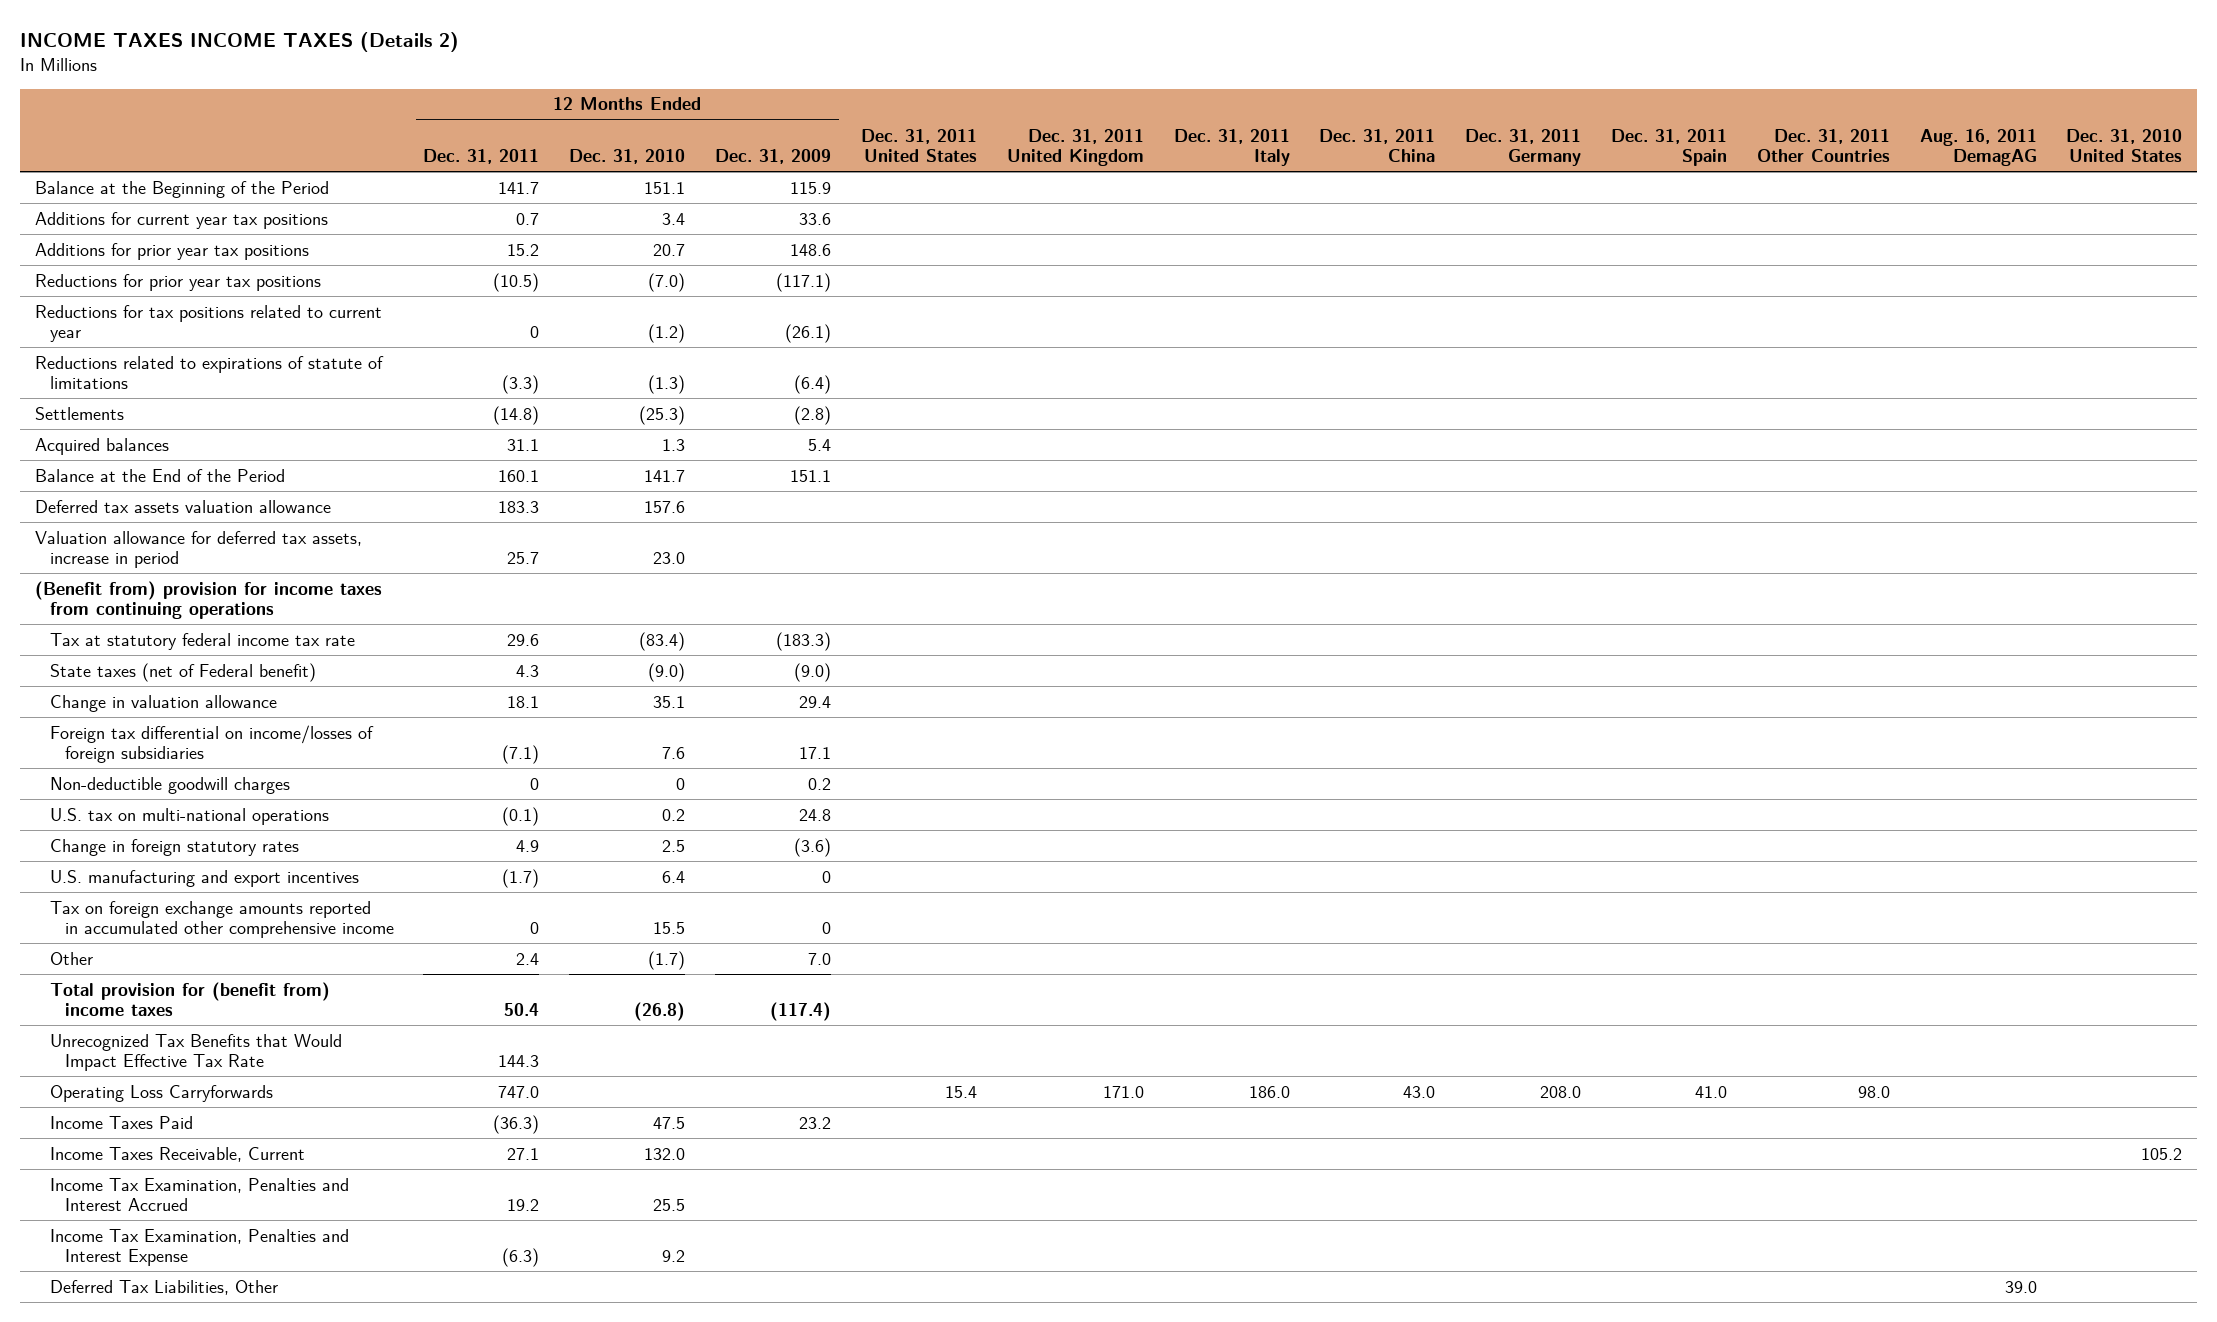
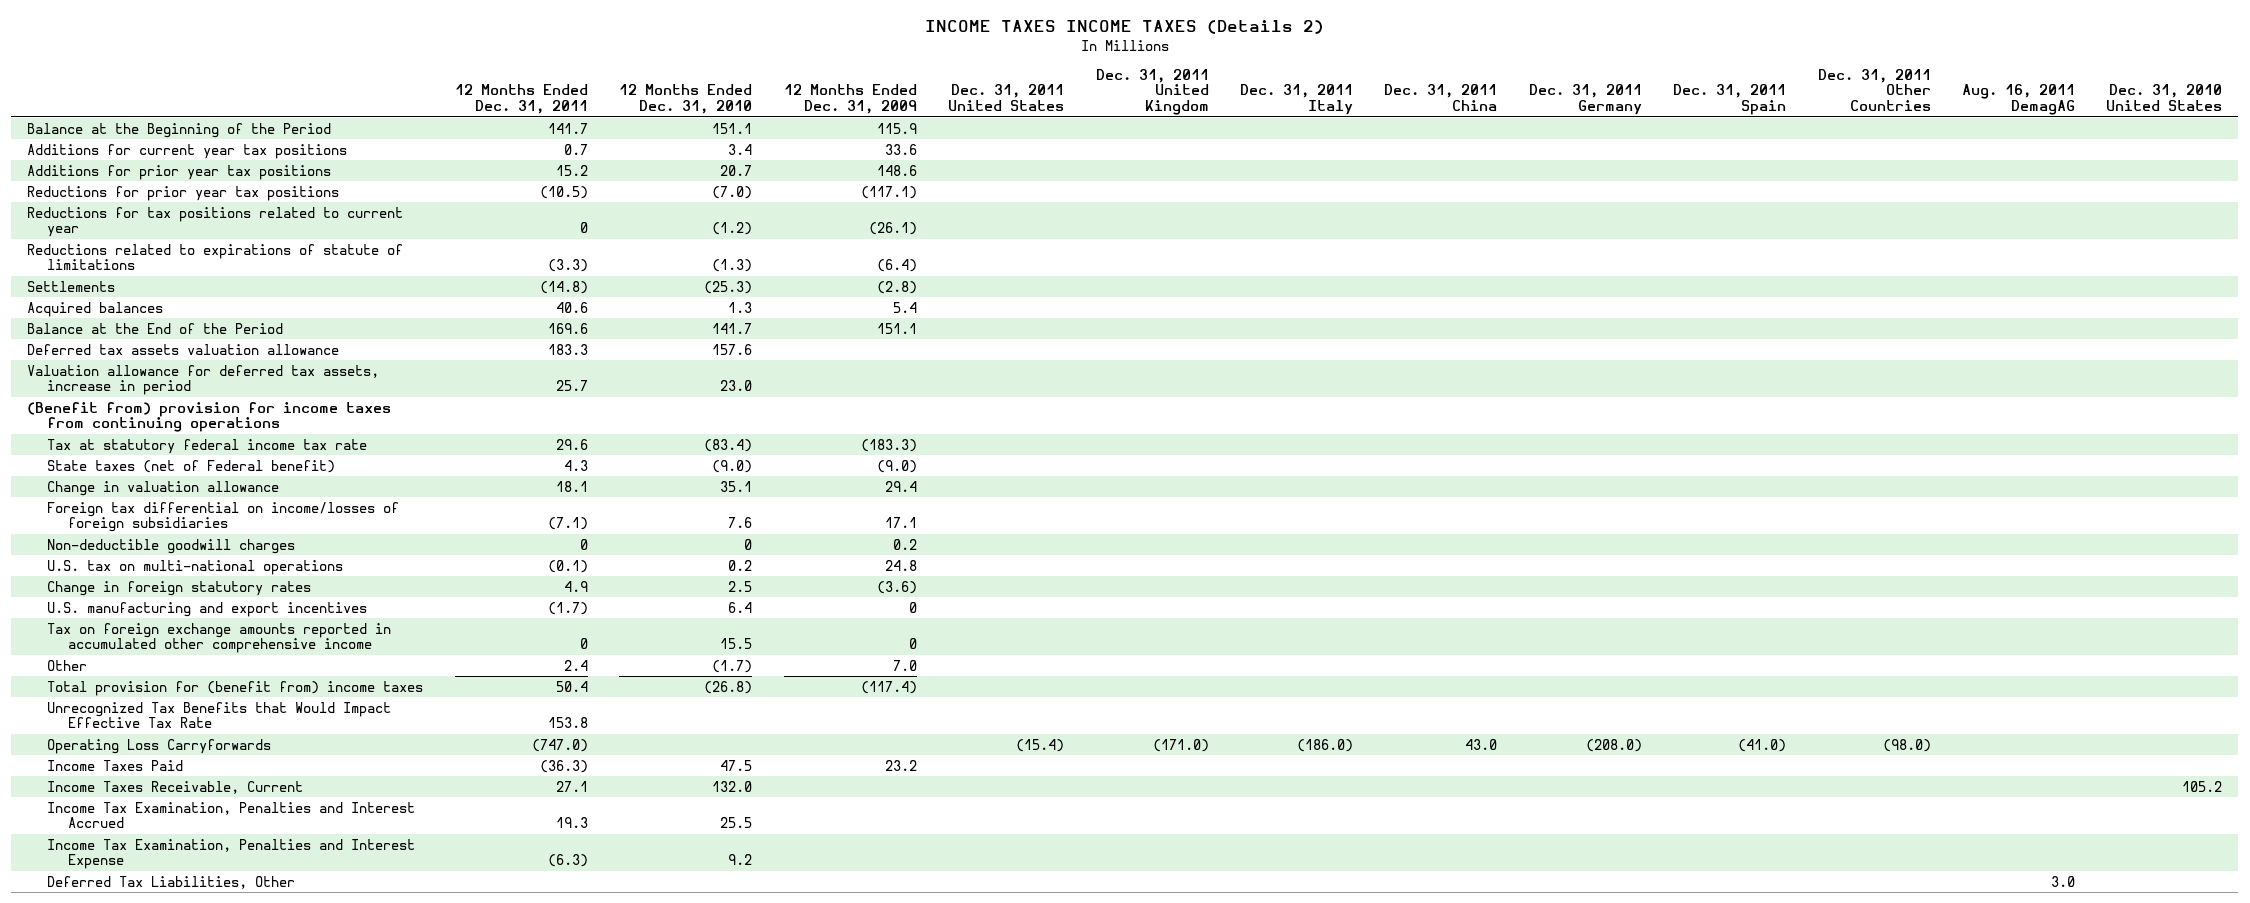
[507,438,540,451] 31.1 -> [555,301,588,313] 40.6
[498,469,540,482] 160.1 -> [547,322,588,334] 169.6
[498,1055,540,1068] 144.3 -> [547,717,588,729] 153.8
[498,1085,540,1098] 747.0 -> [531,738,588,752] (747.0)
[944,1085,977,1098] 15.4 -> [1016,738,1065,752] (15.4)
[1102,1085,1144,1098] 171.0 -> [1152,738,1209,752] (171.0)
[1248,1085,1290,1098] 186.0 -> [1296,738,1353,752] (186.0)
[1540,1085,1582,1098] 208.0 -> [1585,738,1642,752] (208.0)
[1695,1085,1728,1098] 41.0 -> [1738,738,1787,752] (41.0)
[1857,1085,1890,1098] 98.0 -> [1882,738,1931,752] (98.0)
[507,1199,540,1212] 19.2 -> [555,817,588,829] 19.3
[2004,1280,2037,1293] 39.0 -> [2051,875,2076,887] 3.0

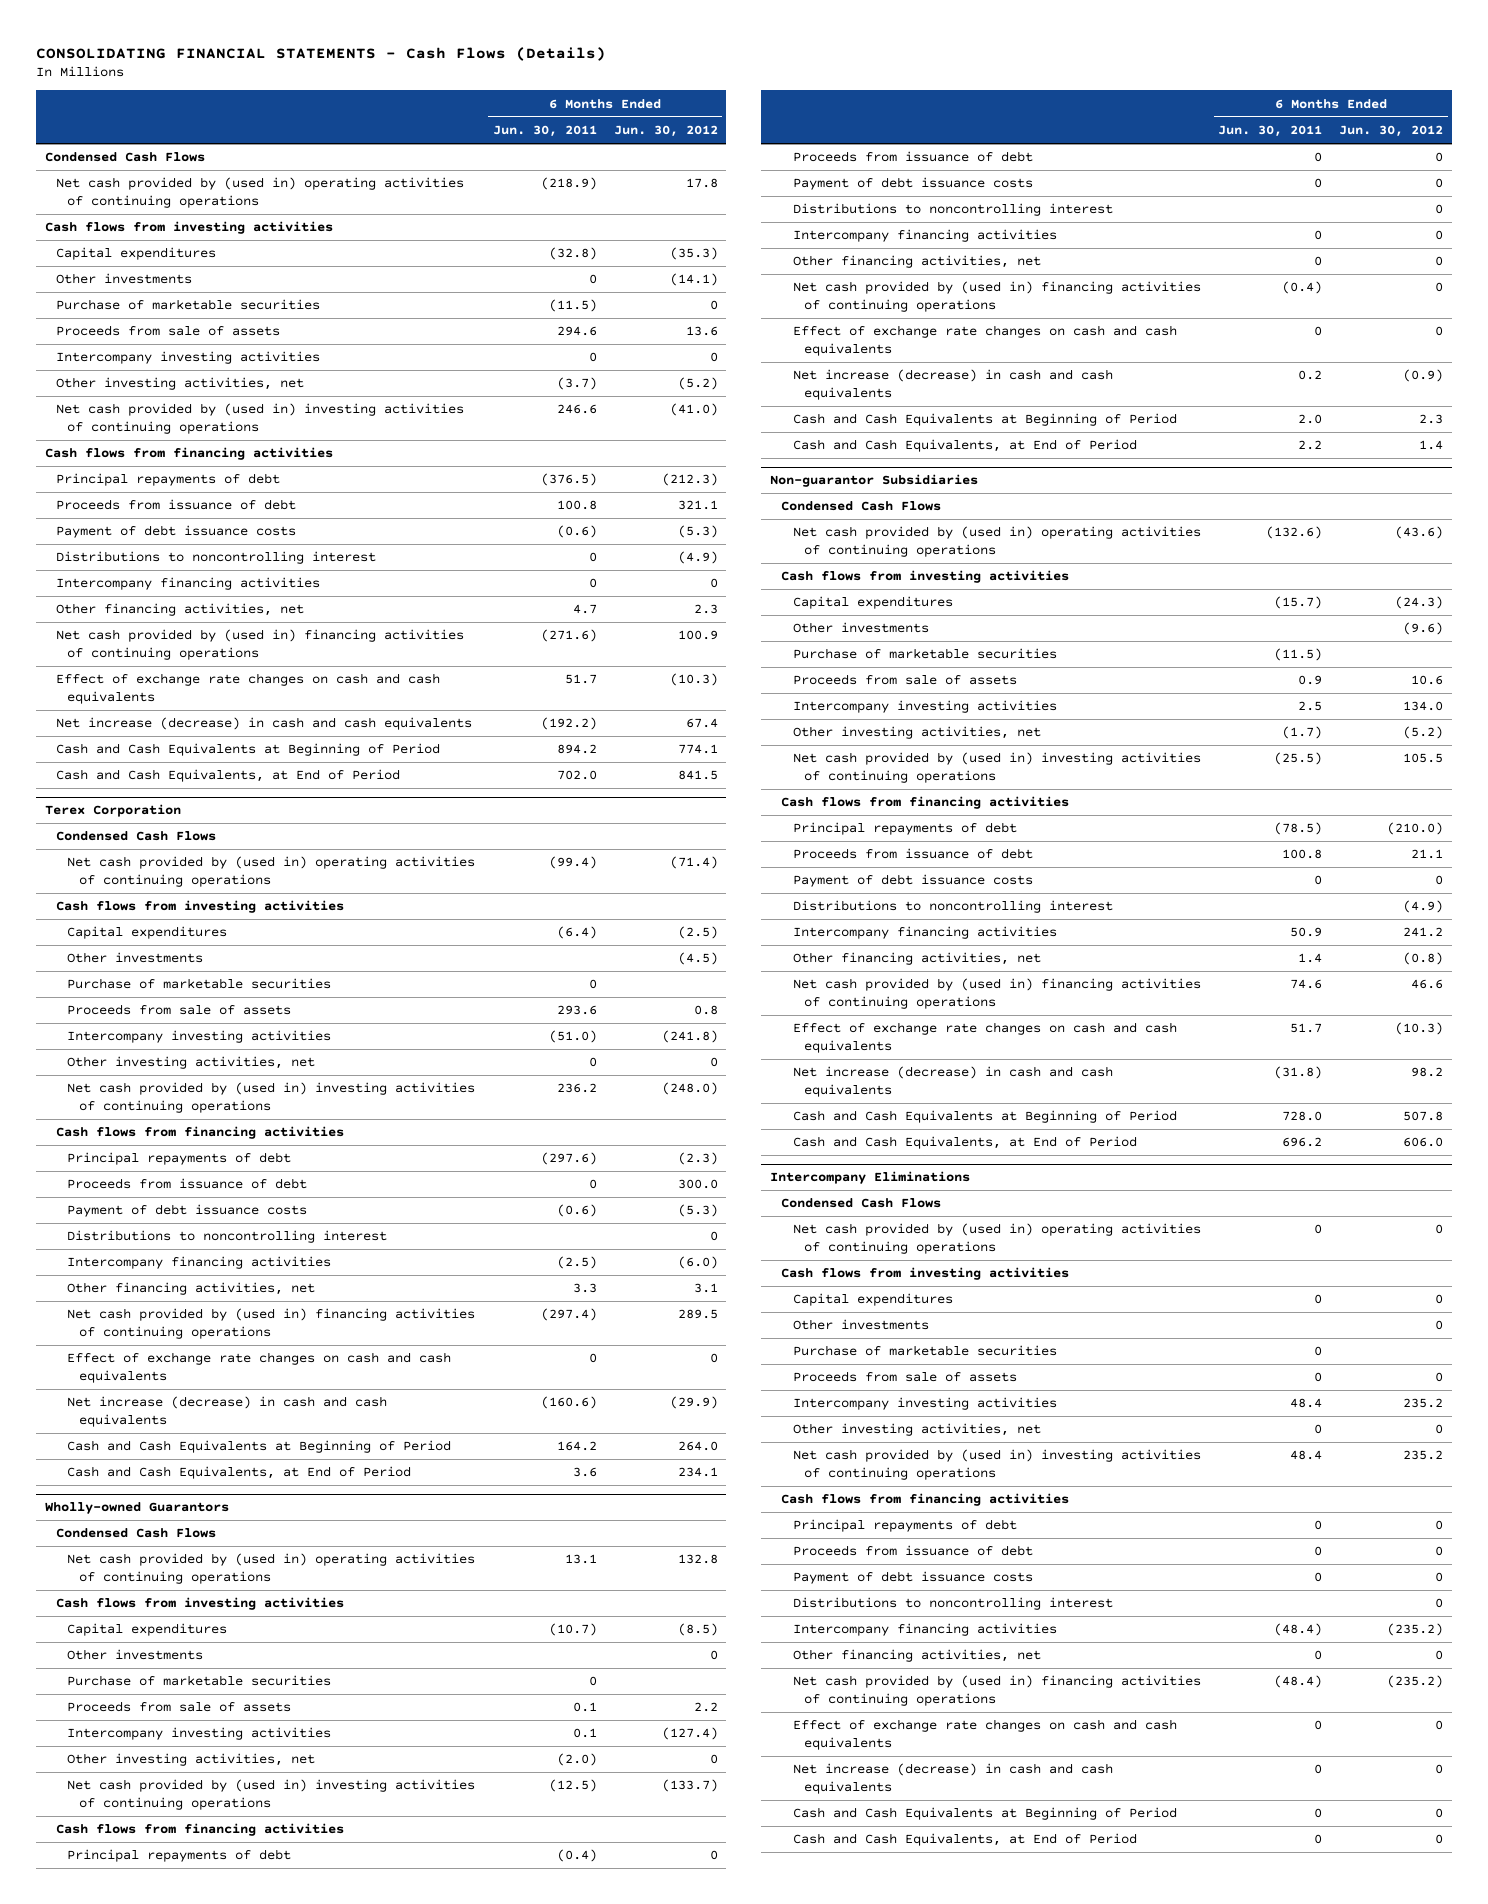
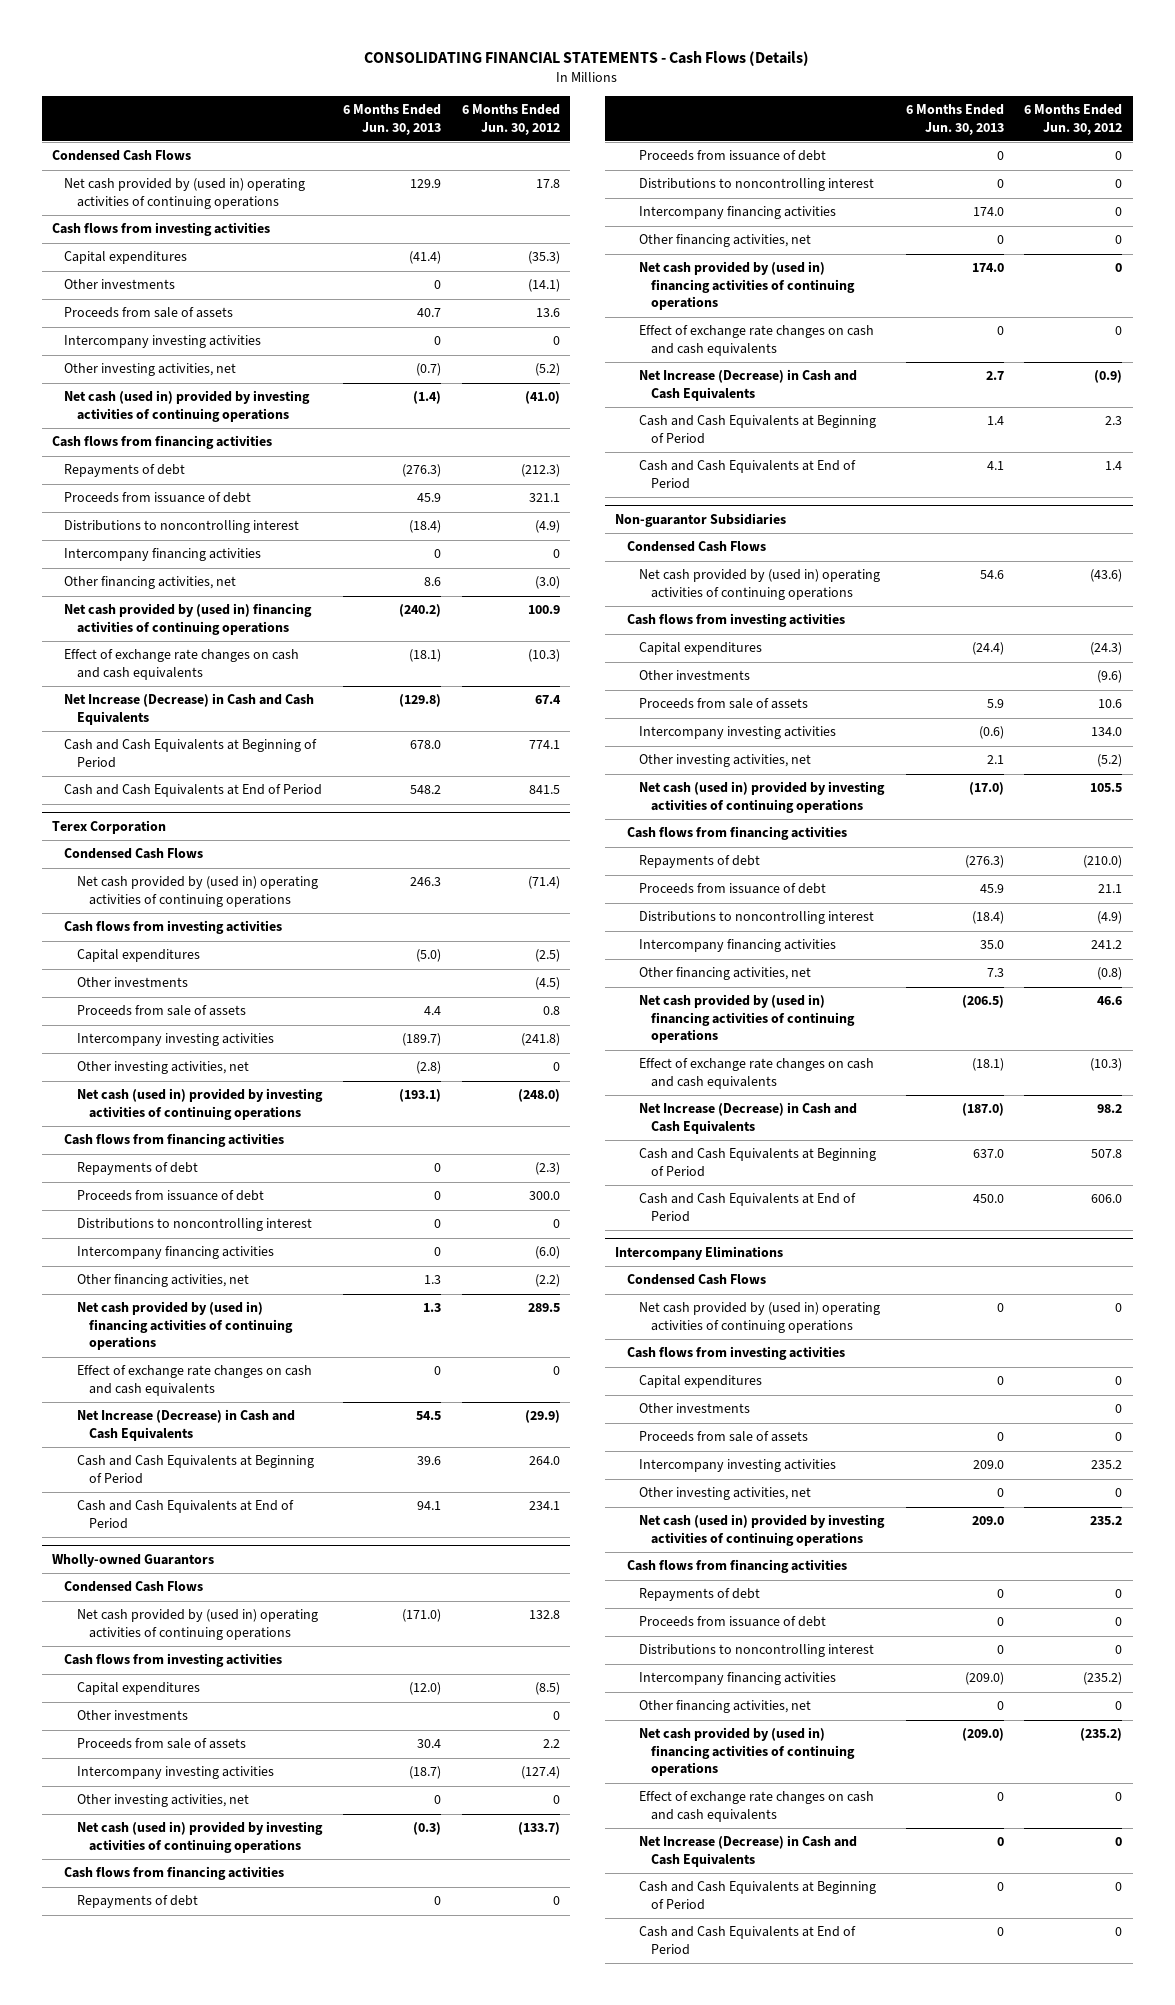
[492,125,597,138] Jun. 30, 2011 -> none
none -> [343,103,442,135] 6 Months Ended Jun. 30, 2013
[56,299,321,311] Purchase of marketable securities -> none
[56,403,465,435] Net cash provided by (used in) investing activities of continuing operations -> [64,390,311,422] Net cash (used in) provided by investing activities of continuing operations
[56,473,281,487] Principal repayments of debt -> [64,464,186,478] Repayments of debt
[56,525,297,539] Payment of debt issuance costs -> none
[693,604,718,615] 2.3 -> [534,576,560,590] (3.0)
[56,717,473,731] Net increase (decrease) in cash and cash equivalents -> [64,693,315,725] Net Increase (Decrease) in Cash and Cash Equivalents
[56,769,401,783] Cash and Cash Equivalents, at End of Period -> [64,784,323,798] Cash and Cash Equivalents at End of Period
[67,978,332,990] Purchase of marketable securities -> none
[67,1082,476,1114] Net cash provided by (used in) investing activities of continuing operations -> [76,1088,323,1120] Net cash (used in) provided by investing activities of continuing operations
[67,1152,292,1166] Principal repayments of debt -> [76,1162,198,1176] Repayments of debt
[67,1204,308,1218] Payment of debt issuance costs -> none
[693,1283,718,1294] 3.1 -> [534,1274,560,1288] (2.2)
[67,1396,388,1428] Net increase (decrease) in cash and cash equivalents -> [76,1409,295,1441] Net Increase (Decrease) in Cash and Cash Equivalents
[67,1466,412,1480] Cash and Cash Equivalents, at End of Period -> [76,1500,294,1529] Cash and Cash Equivalents at End of Period
[67,1675,332,1687] Purchase of marketable securities -> none
[67,1779,476,1811] Net cash provided by (used in) investing activities of continuing operations -> [76,1821,323,1853] Net cash (used in) provided by investing activities of continuing operations
[67,1849,292,1863] Principal repayments of debt -> [76,1895,198,1909] Repayments of debt
[792,177,1033,191] Payment of debt issuance costs -> none
[792,369,1113,401] Net increase (decrease) in cash and cash equivalents -> [639,369,858,401] Net Increase (Decrease) in Cash and Cash Equivalents
[792,439,1137,453] Cash and Cash Equivalents, at End of Period -> [639,460,857,489] Cash and Cash Equivalents at End of Period
[792,648,1057,660] Purchase of marketable securities -> none
[792,752,1201,784] Net cash provided by (used in) investing activities of continuing operations -> [639,781,886,813] Net cash (used in) provided by investing activities of continuing operations
[792,822,1017,836] Principal repayments of debt -> [639,855,761,869] Repayments of debt
[792,874,1033,888] Payment of debt issuance costs -> none
[792,1066,1113,1098] Net increase (decrease) in cash and cash equivalents -> [639,1102,858,1134] Net Increase (Decrease) in Cash and Cash Equivalents
[792,1136,1137,1150] Cash and Cash Equivalents, at End of Period -> [639,1193,857,1222] Cash and Cash Equivalents at End of Period
[792,1345,1057,1357] Purchase of marketable securities -> none
[792,1449,1201,1481] Net cash provided by (used in) investing activities of continuing operations -> [639,1514,886,1546] Net cash (used in) provided by investing activities of continuing operations
[792,1519,1017,1533] Principal repayments of debt -> [639,1588,761,1602] Repayments of debt
[792,1571,1033,1585] Payment of debt issuance costs -> none
[792,1763,1113,1795] Net increase (decrease) in cash and cash equivalents -> [639,1835,858,1867] Net Increase (Decrease) in Cash and Cash Equivalents
[792,1833,1137,1847] Cash and Cash Equivalents, at End of Period -> [639,1926,857,1955] Cash and Cash Equivalents at End of Period

